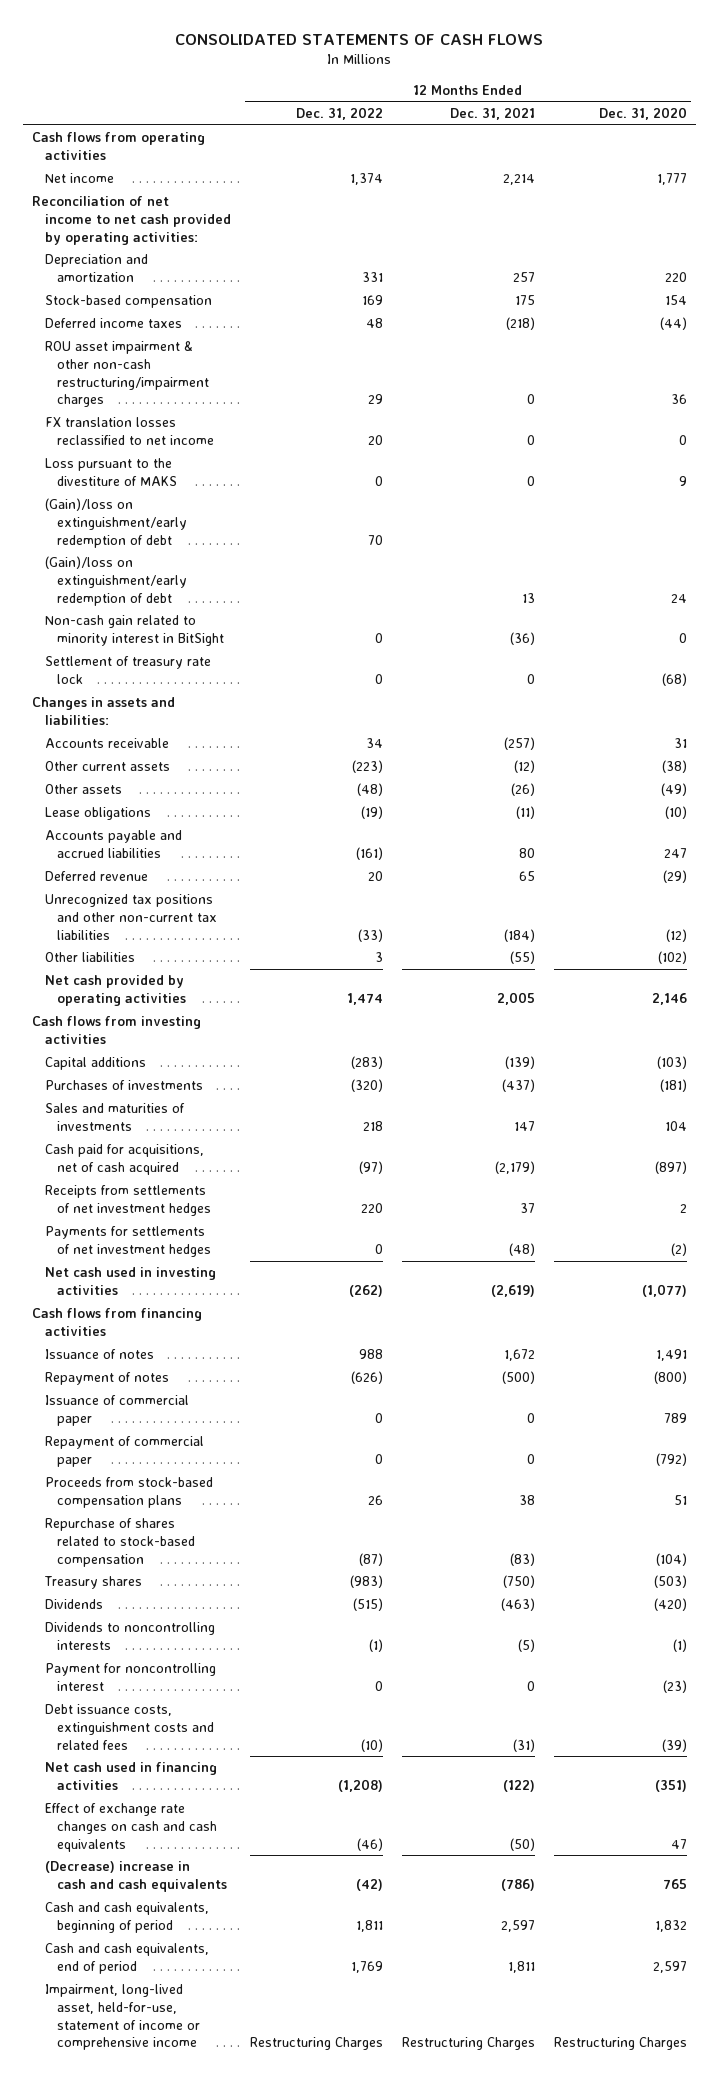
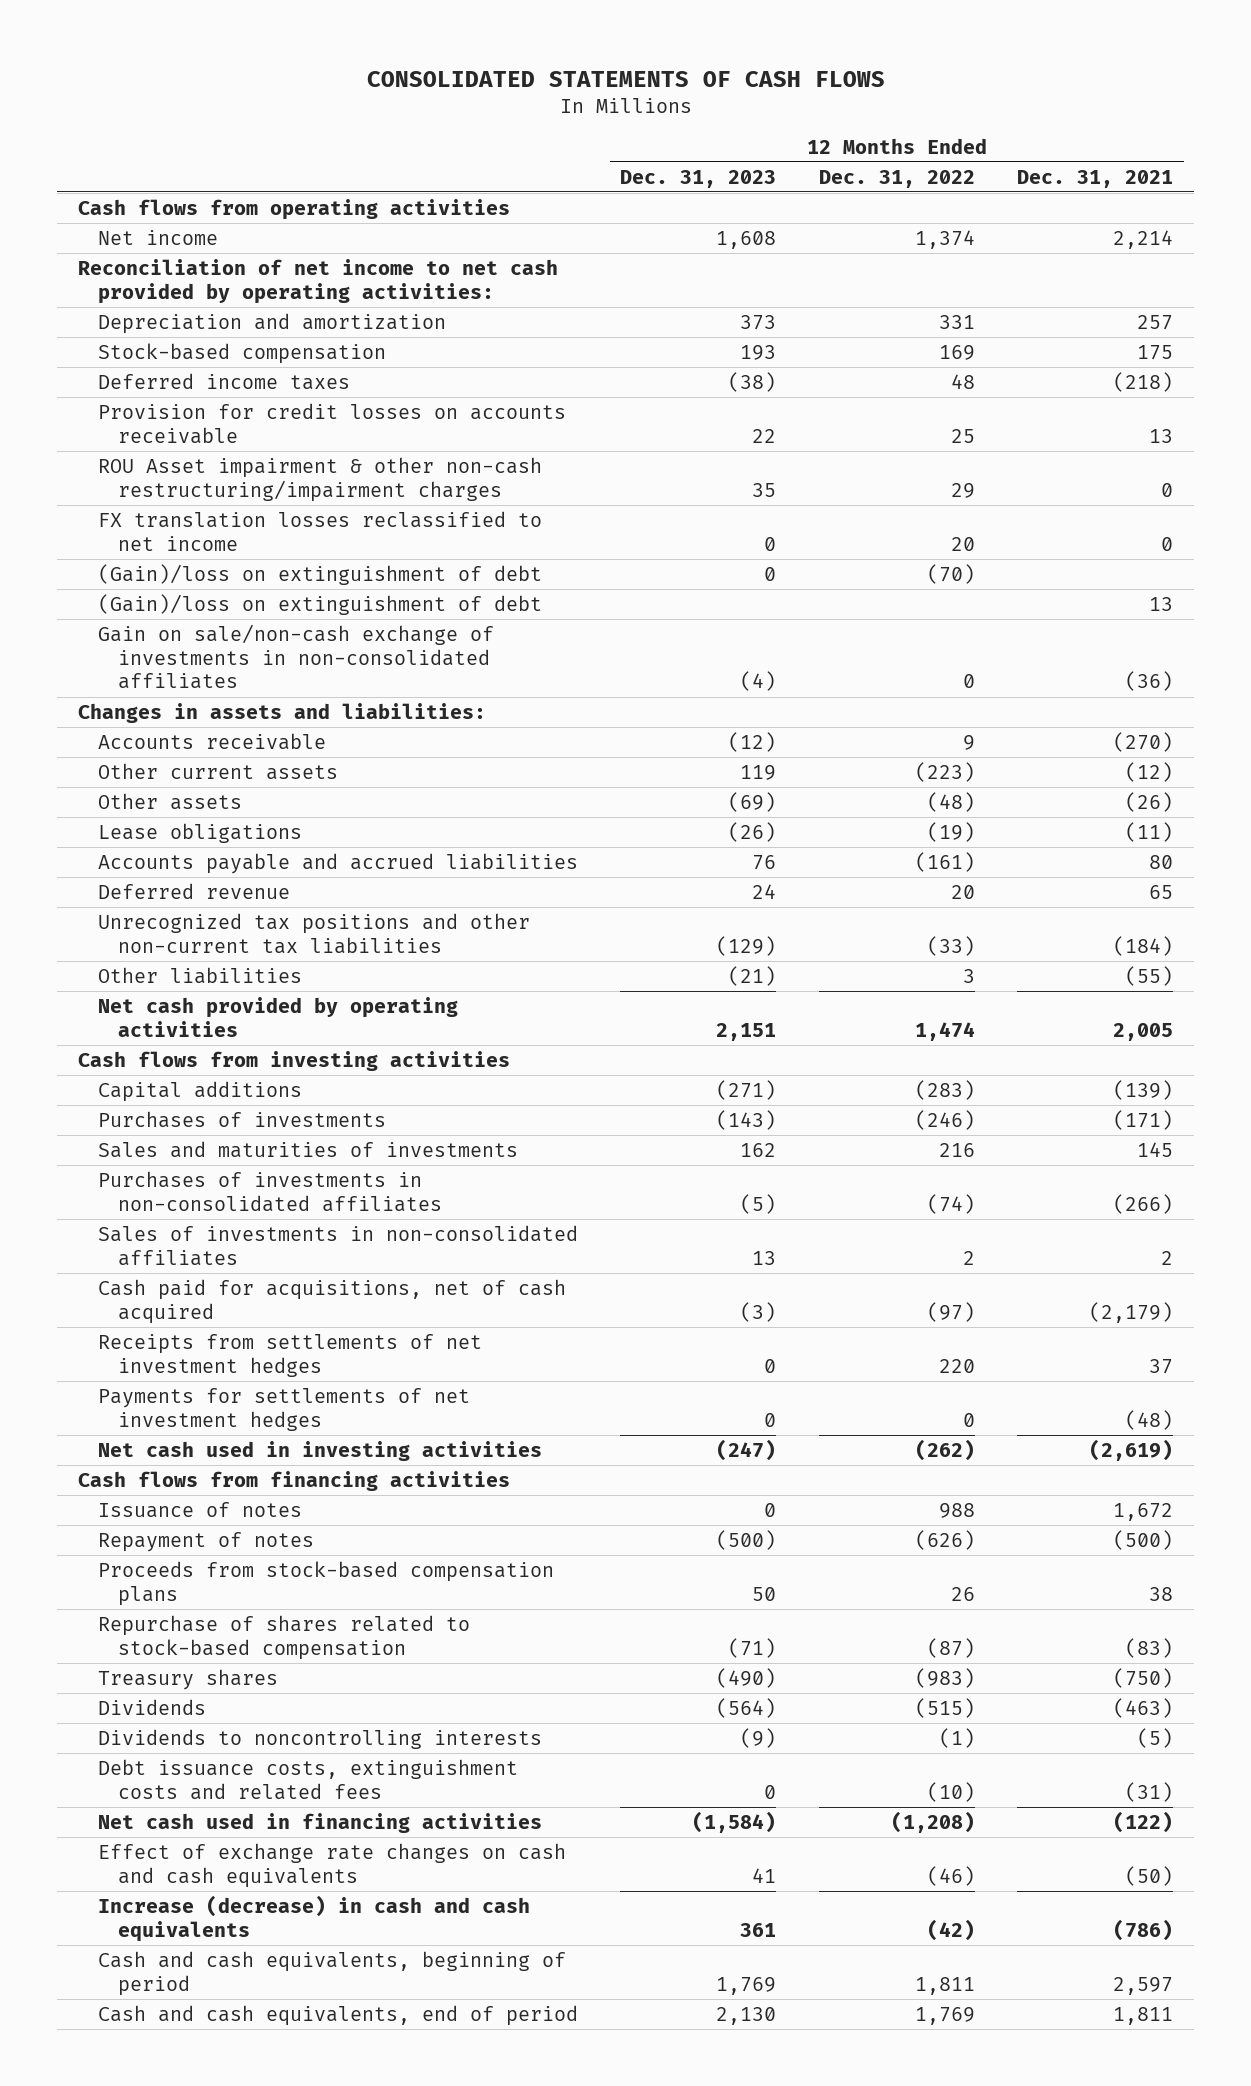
[598,106,687,120] Dec. 31, 2020 -> none
none -> [620,169,777,188] Dec. 31, 2023
none -> [97,402,566,444] Provision for credit losses on accounts receivable
[44,341,210,408] ROU asset impairment & other non-cash restructuring/impairment charges -> [97,456,542,502] ROU Asset impairment & other non-cash restructuring/impairment charges
[44,458,178,487] Loss pursuant to the divestiture of MAKS -> none
[44,656,211,685] Settlement of treasury rate lock -> none
[44,498,188,548] (Gain)/loss on extinguishment/early redemption of debt -> [97,563,542,585] (Gain)/loss on extinguishment of debt
[367,534,383,545] 70 -> [926,563,975,584] (70)
[44,556,188,606] (Gain)/loss on extinguishment/early redemption of debt -> [97,593,542,615] (Gain)/loss on extinguishment of debt
[44,615,225,647] Non-cash gain related to minority interest in BitSight -> [97,623,494,690] Gain on sale/non-cash exchange of investments in non-consolidated affiliates
[365,738,383,749] 34 -> [962,734,975,750] 9
[503,737,535,751] (257) -> [1113,731,1174,752] (270)
[350,1079,383,1093] (320) -> [914,1109,975,1130] (246)
[501,1079,535,1093] (437) -> [1113,1109,1174,1130] (171)
[362,1121,383,1132] 218 -> [938,1142,975,1157] 216
[513,1121,535,1132] 147 -> [1137,1141,1174,1157] 145
none -> [97,1170,442,1212] Purchases of investments in non-consolidated affiliates
none -> [97,1224,578,1266] Sales of investments in non-consolidated affiliates
[44,1395,189,1427] Issuance of commercial paper -> none
[44,1436,204,1468] Repayment of commercial paper -> none
[44,1663,216,1692] Payment for noncontrolling interest -> none
[44,1861,228,1893] (Decrease) increase in cash and cash equivalents -> [97,1894,530,1942] Increase (decrease) in cash and cash equivalents
[44,1984,201,2051] Impairment, long-lived asset, held-for-use, statement of income or comprehensive income -> none

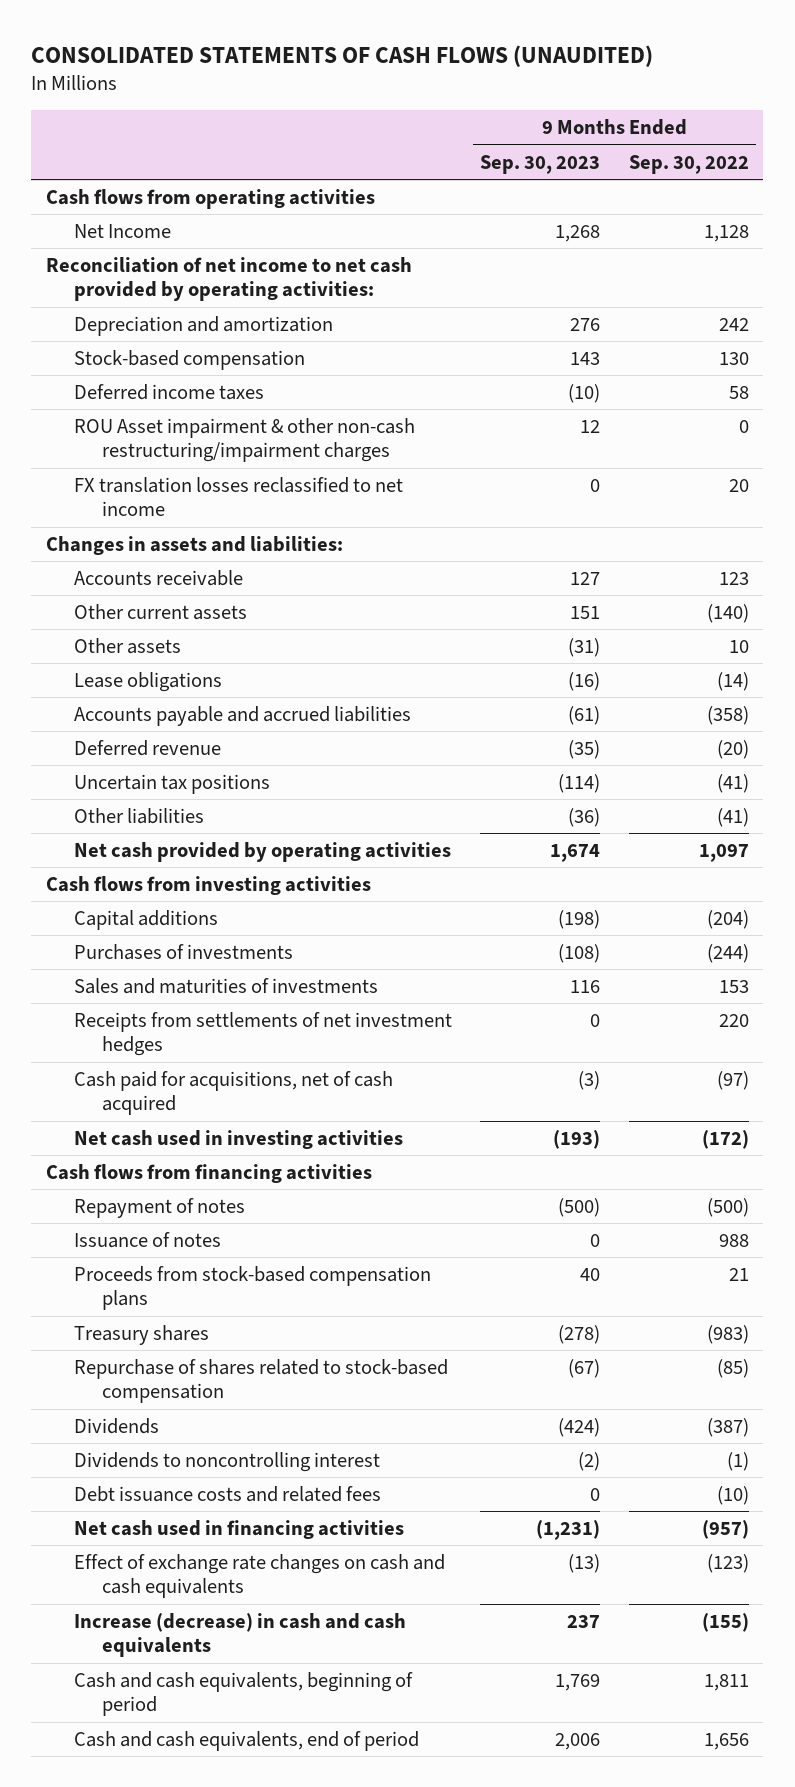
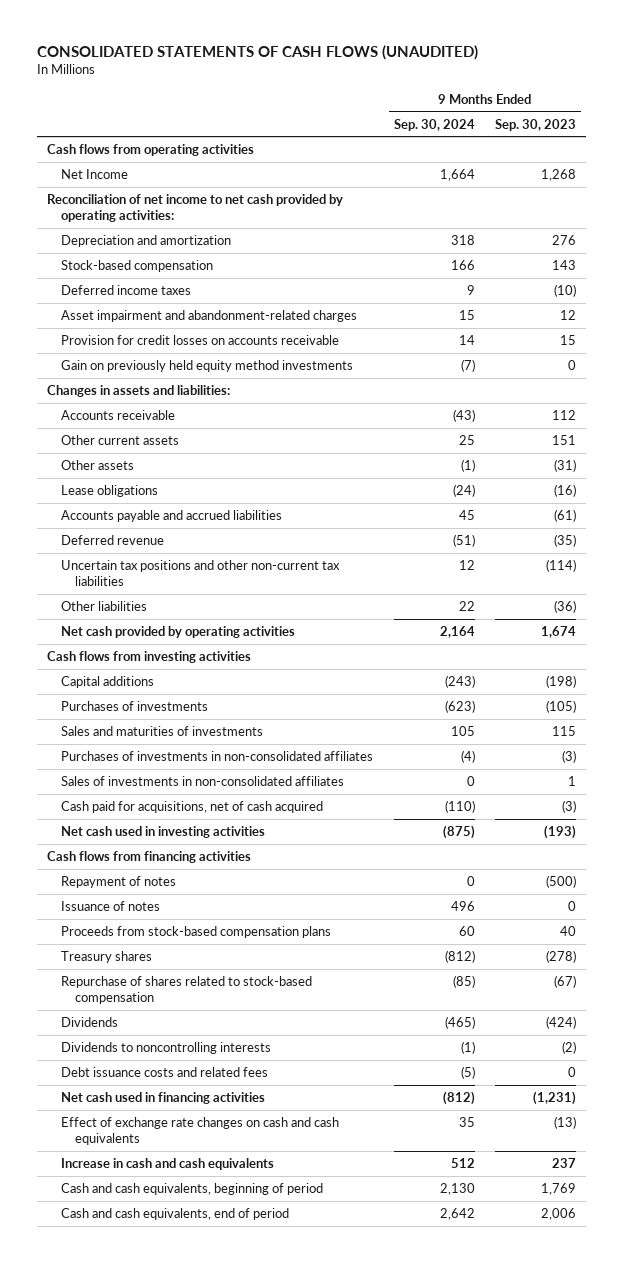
[628,154,749,174] Sep. 30, 2022 -> none
none -> [393,118,475,131] Sep. 30, 2024
[73,417,415,463] ROU Asset impairment & other non-cash restructuring/impairment charges -> none
[73,476,403,517] FX translation losses reclassified to net income -> none
none -> [61,309,358,322] Asset impairment and abandonment-related charges
none -> [61,334,340,345] Provision for credit losses on accounts receivable
none -> [61,359,354,372] Gain on previously held equity method investments
[570,571,601,585] 127 -> [552,409,577,420] 112
[73,773,270,794] Uncertain tax positions -> [61,559,341,587] Uncertain tax positions and other non-current tax liabilities
[73,1011,452,1057] Receipts from settlements of net investment hedges -> none
[558,943,601,963] (108) -> [546,699,577,713] (105)
[570,979,601,993] 116 -> [552,725,577,736] 115
none -> [61,750,374,761] Purchases of investments in non-consolidated affiliates
none -> [61,775,345,786] Sales of investments in non-consolidated affiliates
[73,1451,380,1472] Dividends to noncontrolling interest -> [61,1041,272,1054] Dividends to noncontrolling interests
[73,1612,406,1658] Increase (decrease) in cash and cash equivalents -> [61,1157,275,1170] Increase in cash and cash equivalents

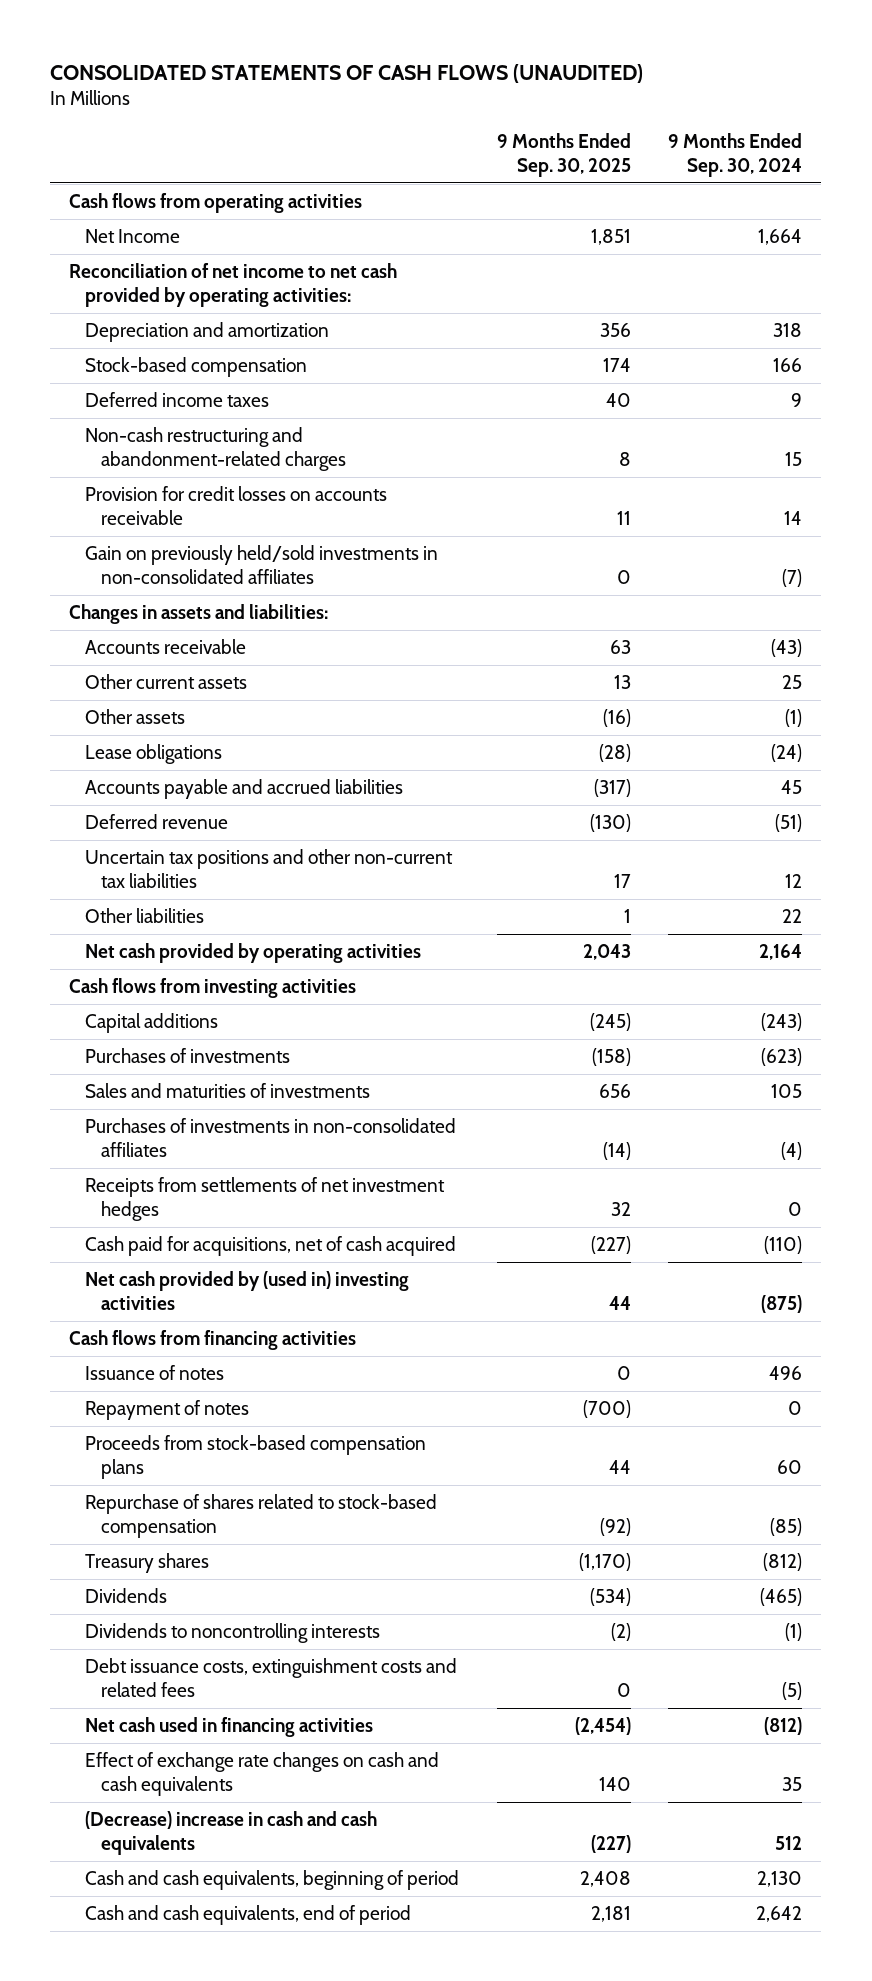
[495,118,577,131] Sep. 30, 2023 -> none
none -> [496,132,631,178] 9 Months Ended Sep. 30, 2025
[61,309,358,322] Asset impairment and abandonment-related charges -> [85,427,347,472] Non-cash restructuring and abandonment-related charges
[61,359,354,372] Gain on previously held equity method investments -> [85,545,439,585] Gain on previously held/sold investments in non-consolidated affiliates
[61,775,345,786] Sales of investments in non-consolidated affiliates -> none
none -> [85,1177,446,1222] Receipts from settlements of net investment hedges
[61,825,266,838] Net cash used in investing activities -> [85,1271,410,1311] Net cash provided by (used in) investing activities
[61,875,177,888] Repayment of notes -> [85,1400,250,1421] Repayment of notes
[61,950,153,963] Treasury shares -> [85,1553,210,1574] Treasury shares
[61,1066,269,1077] Debt issuance costs and related fees -> [85,1658,458,1698] Debt issuance costs, extinguishment costs and related fees
[61,1157,275,1170] Increase in cash and cash equivalents -> [85,1811,378,1856] (Decrease) increase in cash and cash equivalents

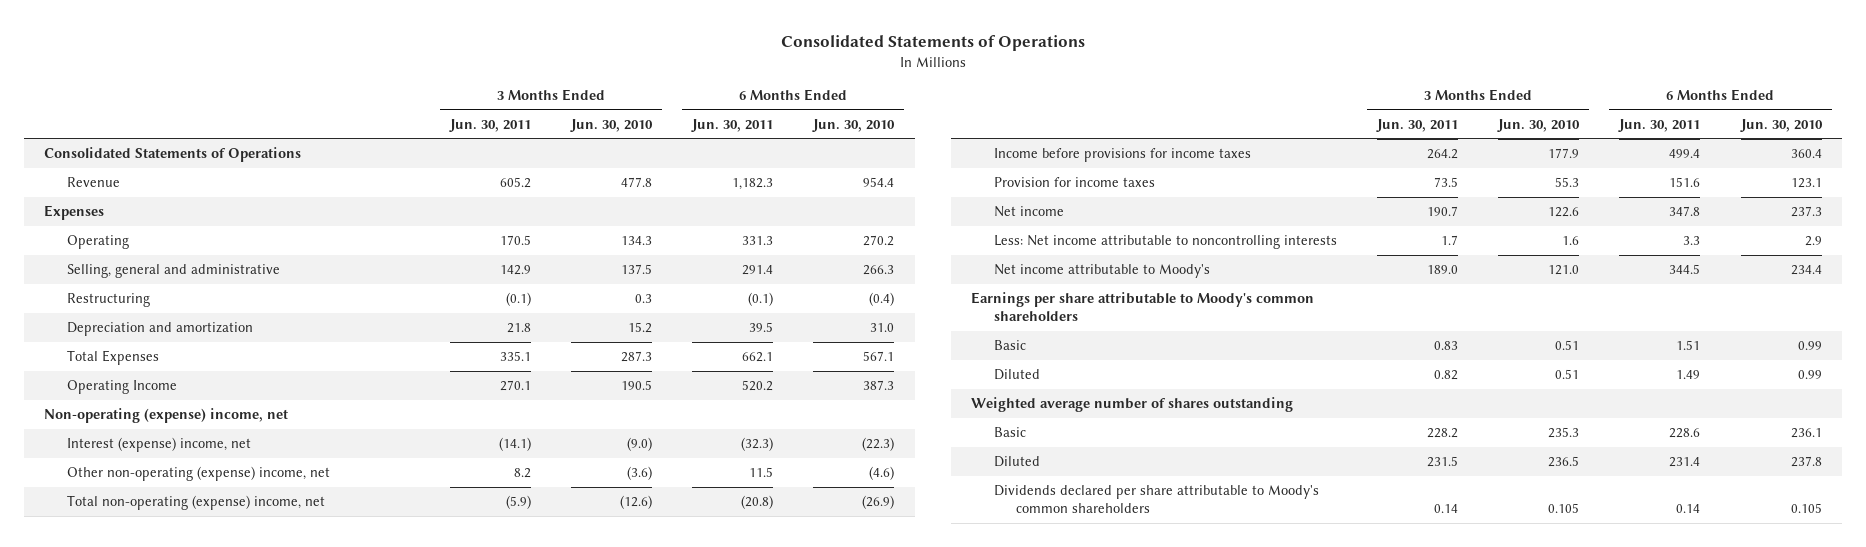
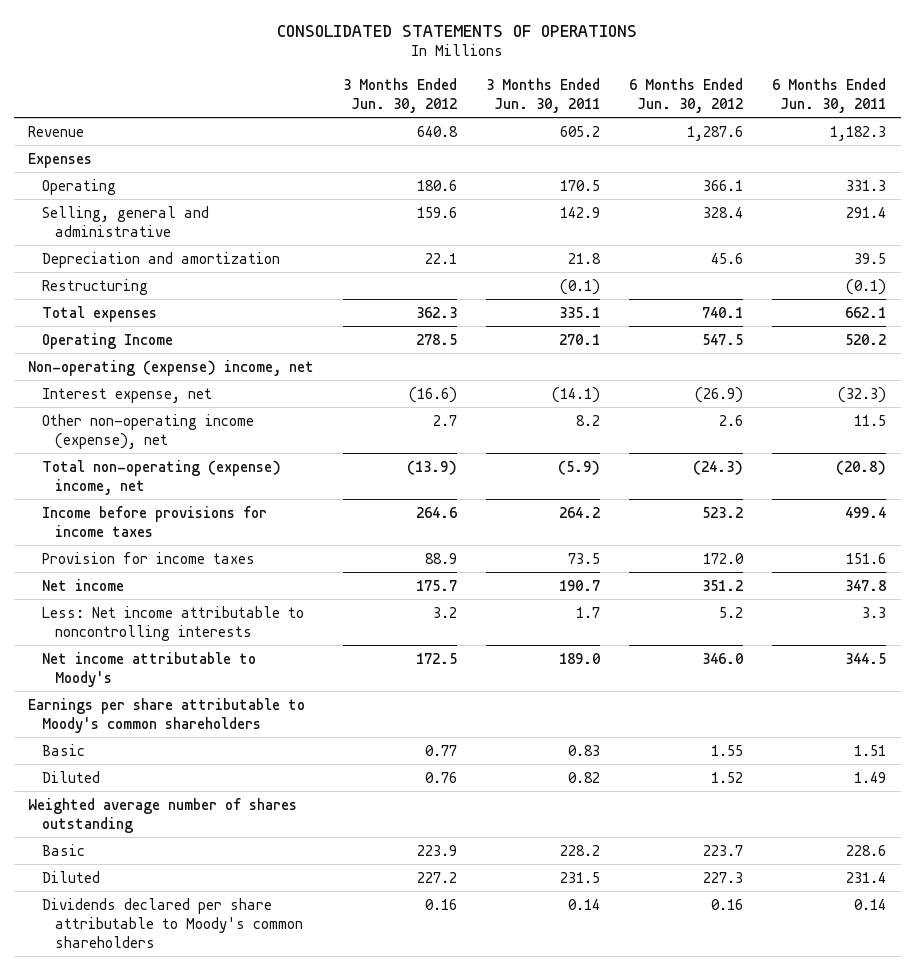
[780,34,1085,51] Consolidated Statements of Operations -> [277,24,638,37] CONSOLIDATED STATEMENTS OF OPERATIONS
[569,118,653,132] Jun. 30, 2010 -> none
[812,118,896,132] Jun. 30, 2010 -> none
none -> [343,77,458,113] 3 Months Ended Jun. 30, 2012
none -> [629,77,744,113] 6 Months Ended Jun. 30, 2012
[44,147,302,163] Consolidated Statements of Operations -> none
[66,293,150,308] Restructuring -> [41,278,148,295] Restructuring
[66,350,159,366] Total Expenses -> [41,305,157,322] Total expenses
[66,437,251,453] Interest (expense) income, net -> [41,387,212,403] Interest expense, net
[66,466,330,482] Other non-operating (expense) income, net -> [41,413,254,449] Other non-operating income (expense), net

